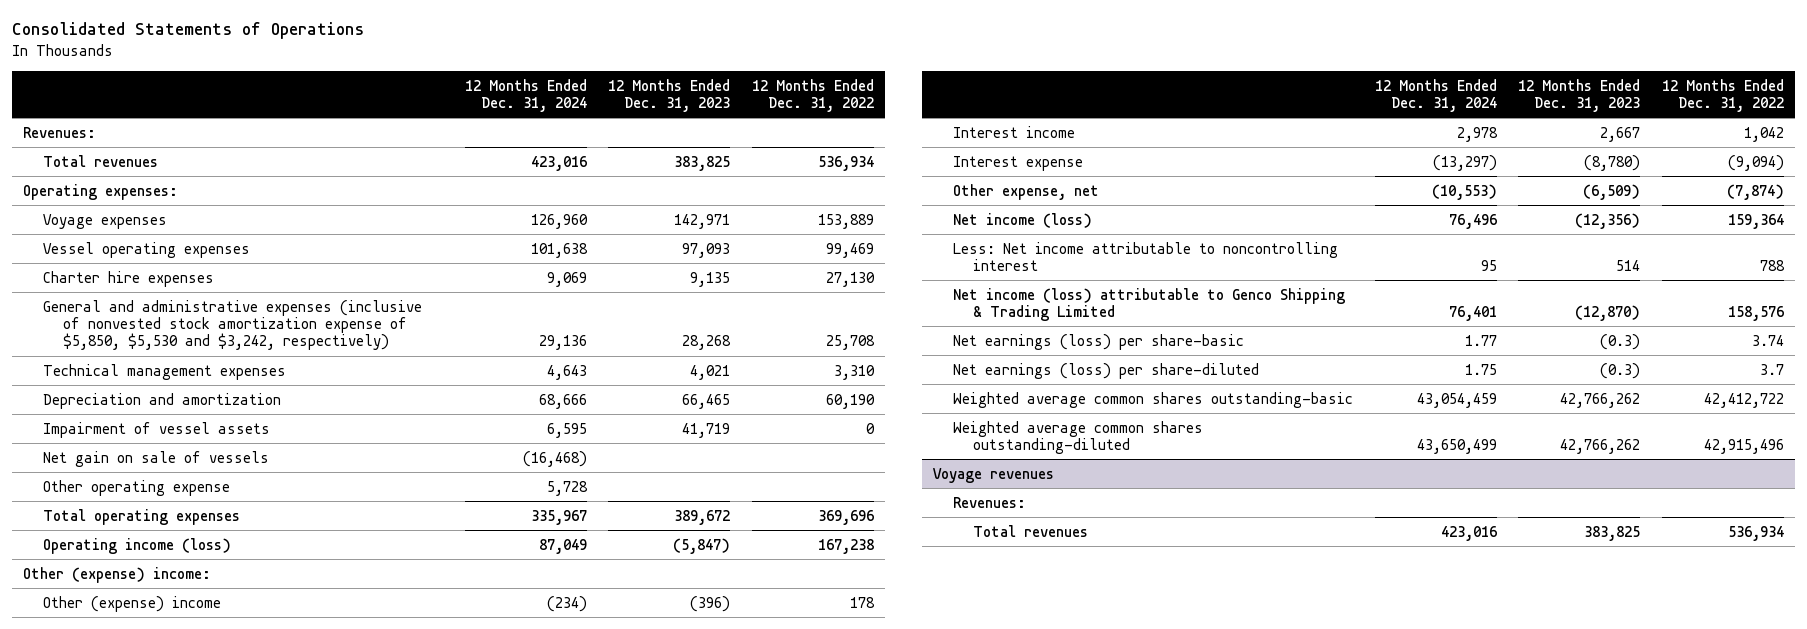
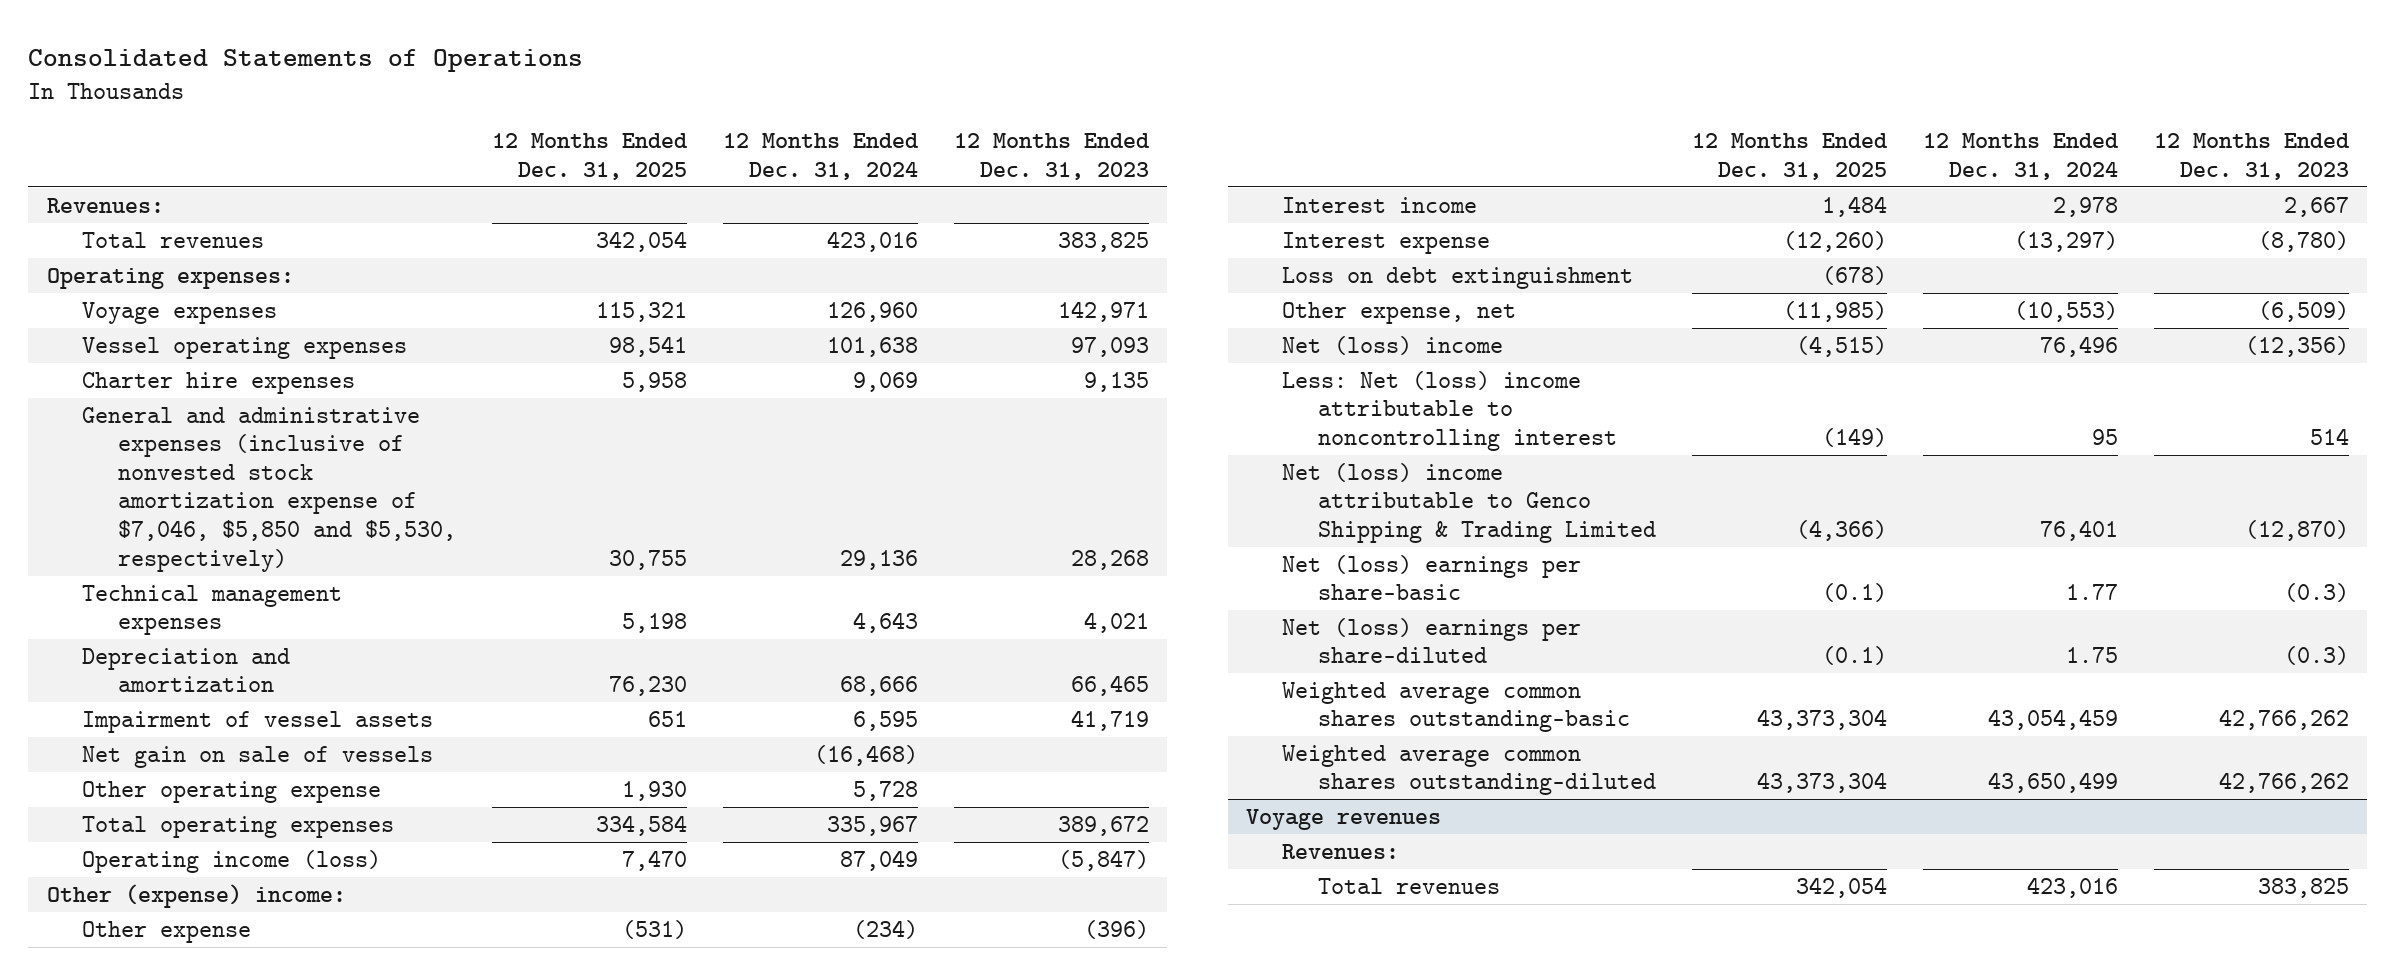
[751,78,874,112] 12 Months Ended Dec. 31, 2022 -> none
none -> [492,133,689,180] 12 Months Ended Dec. 31, 2025
[42,299,422,351] General and administrative expenses (inclusive of nonvested stock amortization expense of $5,850, $5,530 and $3,242, respectively) -> [82,406,456,572] General and administrative expenses (inclusive of nonvested stock amortization expense of $7,046, $5,850 and $5,530, respectively)
[42,595,221,612] Other (expense) income -> [82,920,252,943] Other expense
none -> [1281,266,1633,289] Loss on debt extinguishment
[952,212,1092,228] Net income (loss) -> [1281,335,1503,355] Net (loss) income
[952,241,1338,272] Less: Net income attributable to noncontrolling interest -> [1281,370,1617,451] Less: Net (loss) income attributable to noncontrolling interest
[952,287,1345,322] Net income (loss) attributable to Genco Shipping & Trading Limited -> [1281,462,1656,543] Net (loss) income attributable to Genco Shipping & Trading Limited
[952,333,1244,350] Net earnings (loss) per share-basic -> [1281,554,1581,601] Net (loss) earnings per share-basic
[952,362,1259,379] Net earnings (loss) per share-diluted -> [1281,617,1581,664] Net (loss) earnings per share-diluted

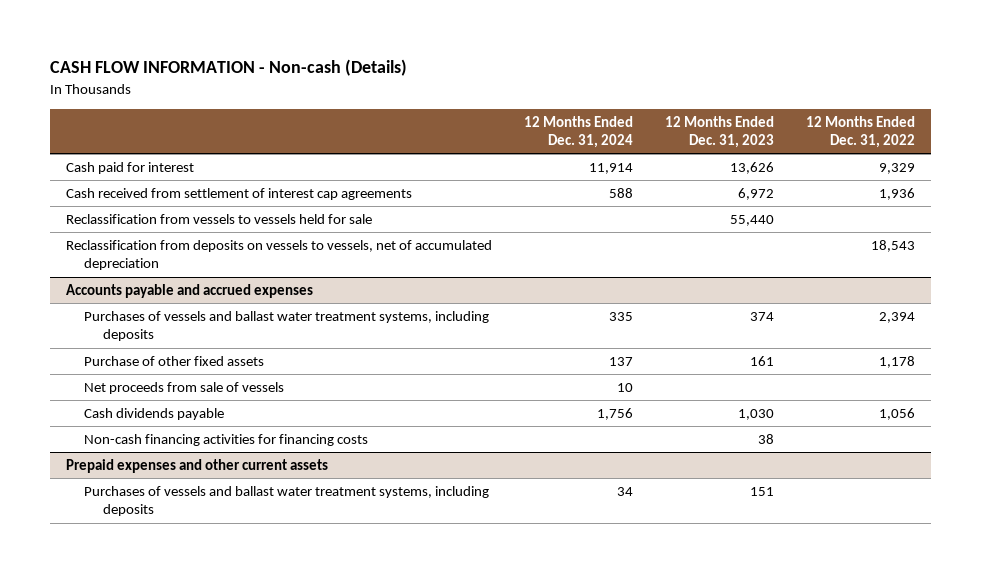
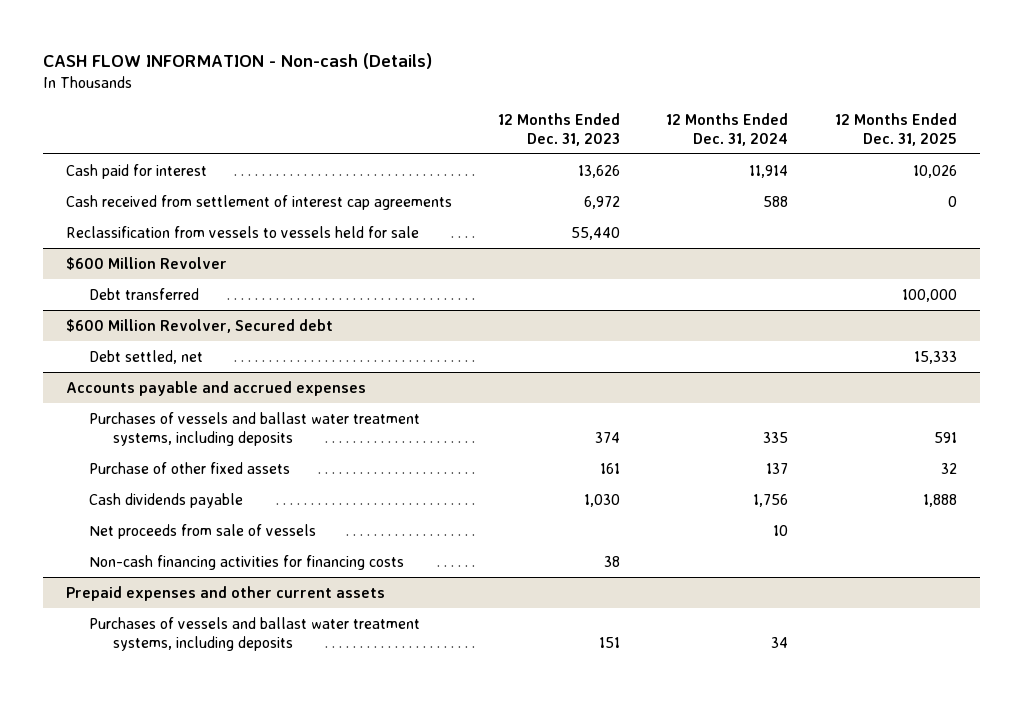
[806,115,916,149] 12 Months Ended Dec. 31, 2022 -> none
none -> [834,112,957,146] 12 Months Ended Dec. 31, 2025
[65,240,492,271] Reclassification from deposits on vessels to vessels, net of accumulated depreciation -> none
none -> [65,256,227,270] $600 Million Revolver
none -> [89,287,200,300] Debt transferred
none -> [65,318,333,333] $600 Million Revolver, Secured debt
none -> [89,349,204,364] Debt settled, net
[84,382,285,395] Net proceeds from sale of vessels -> [89,523,317,539] Net proceeds from sale of vessels

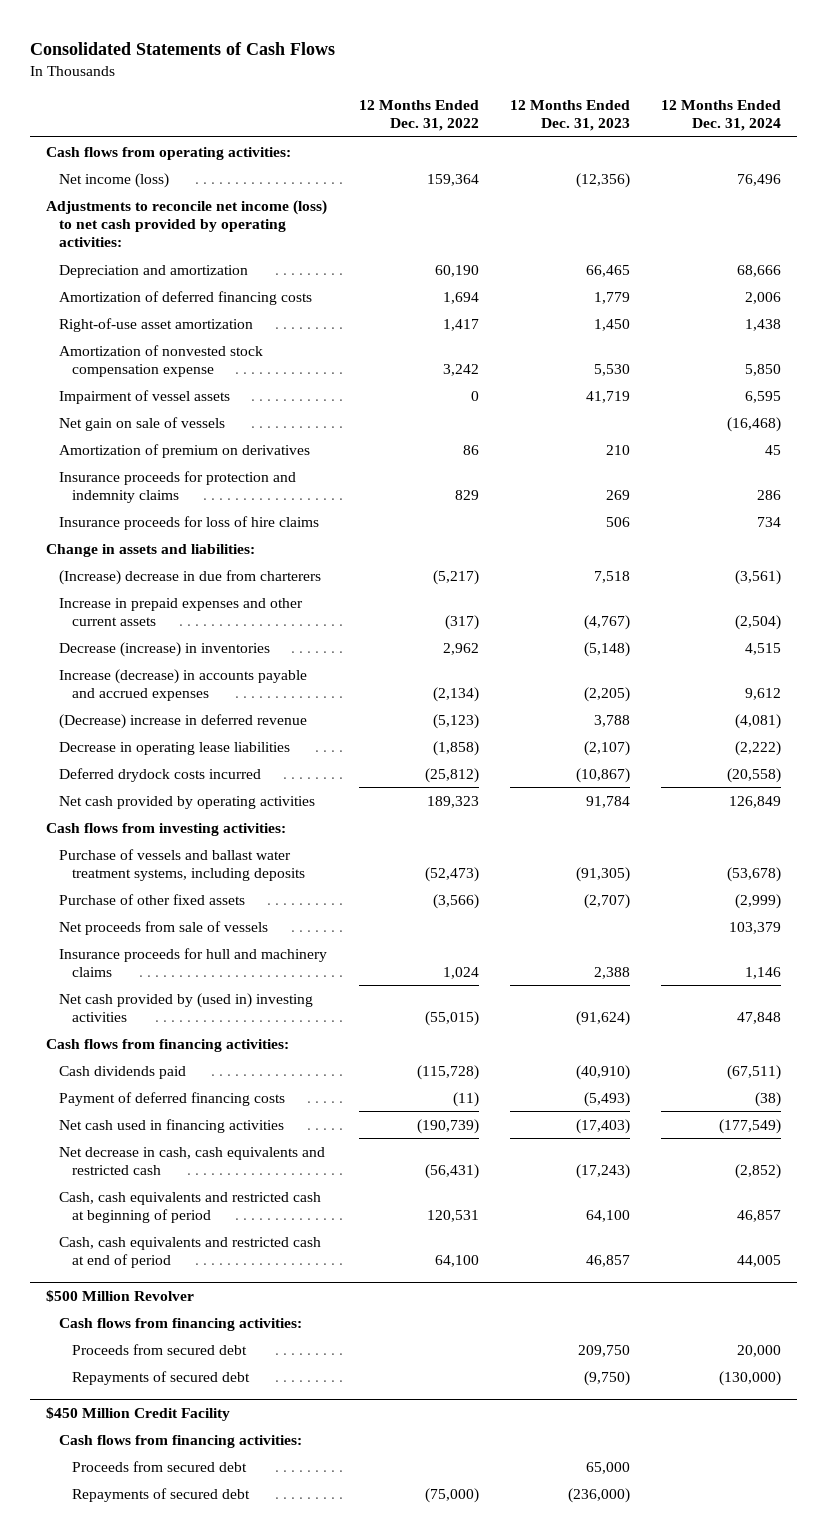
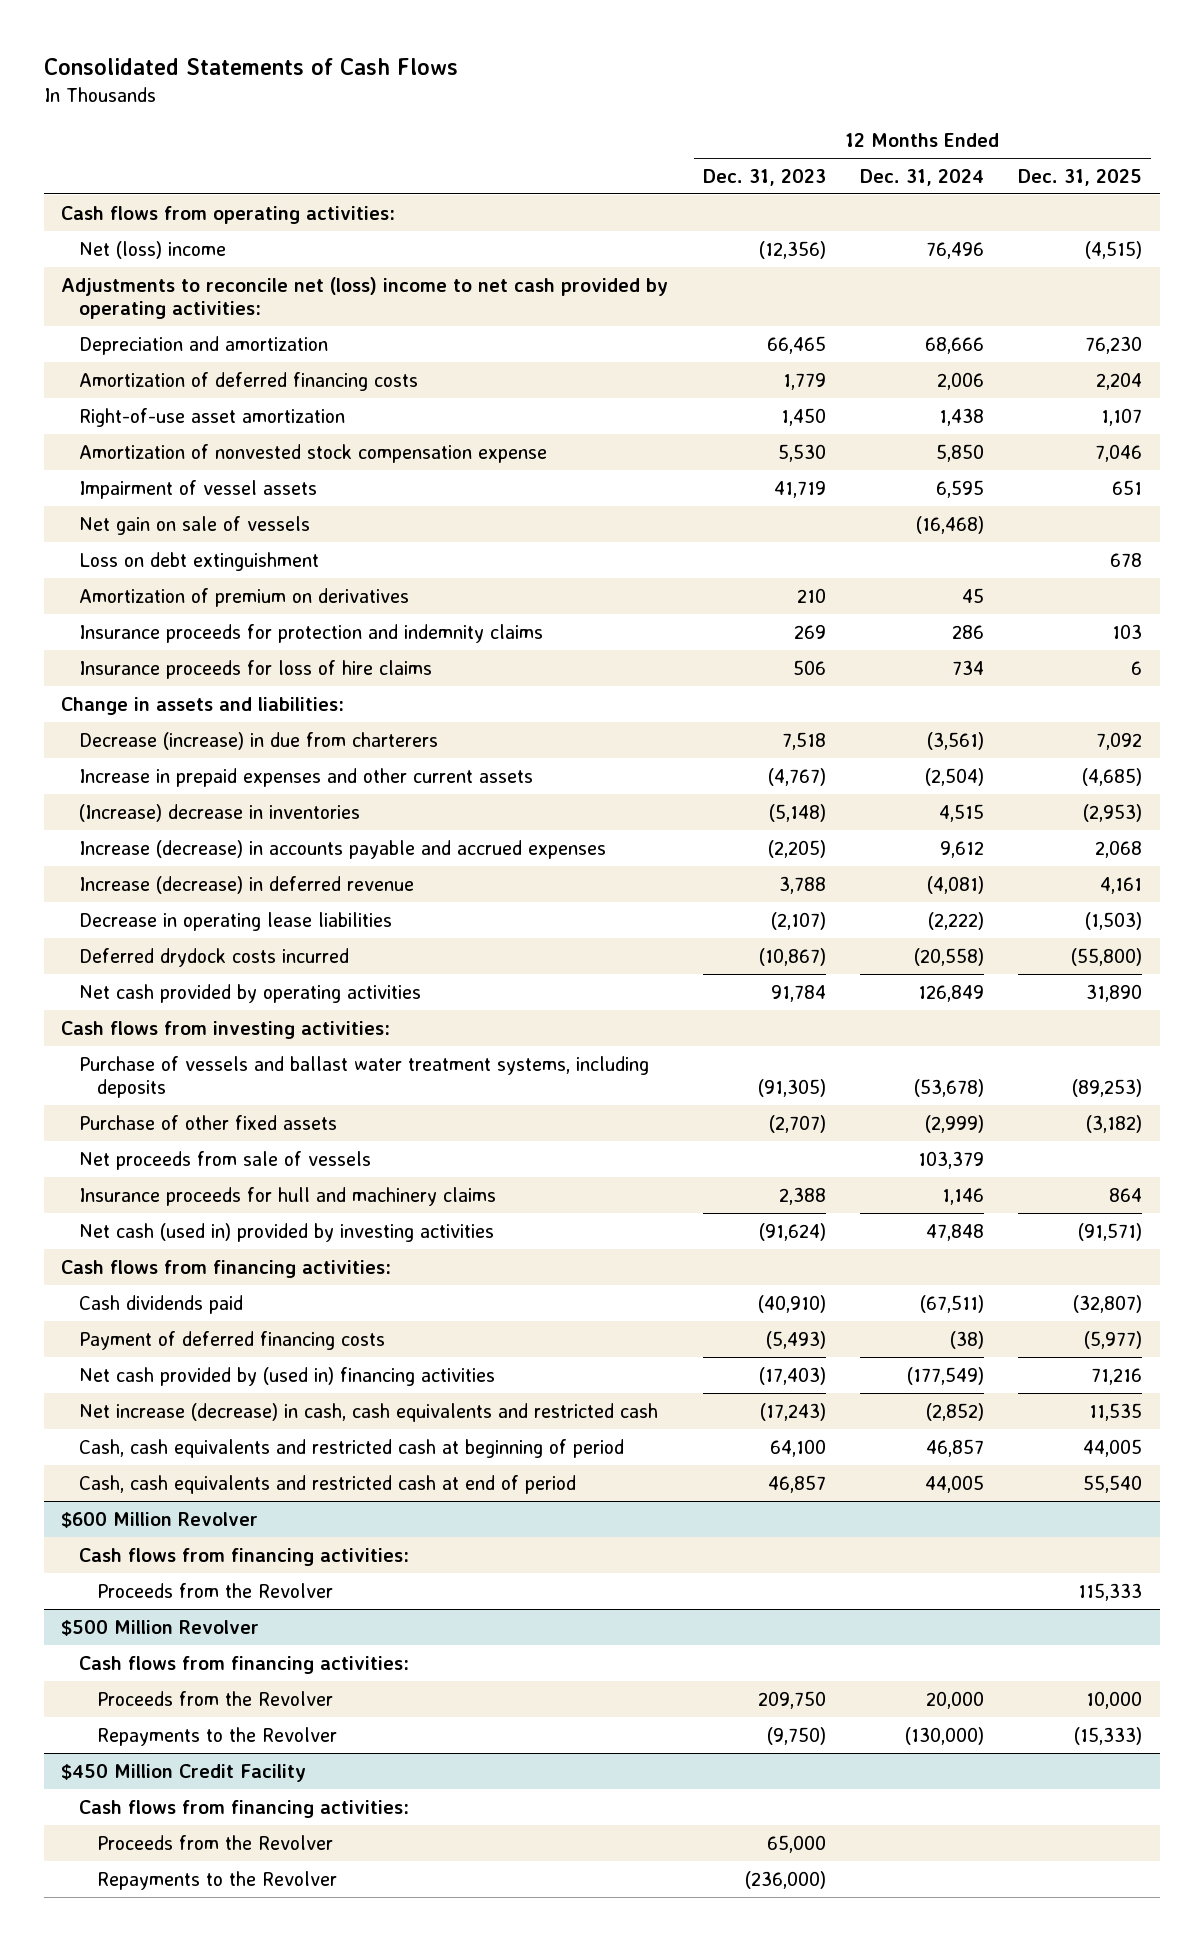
[358,99,479,132] 12 Months Ended Dec. 31, 2022 -> none
none -> [1018,168,1143,186] Dec. 31, 2025
[59,172,170,188] Net income (loss) -> [79,240,227,259] Net (loss) income
[46,199,328,248] Adjustments to reconcile net income (loss) to net cash provided by operating activities: -> [61,276,669,320] Adjustments to reconcile net (loss) income to net cash provided by operating activities:
none -> [79,551,320,571] Loss on debt extinguishment
[59,569,322,585] (Increase) decrease in due from charterers -> [79,731,439,750] Decrease (increase) in due from charterers
[59,641,271,657] Decrease (increase) in inventories -> [79,803,361,822] (Increase) decrease in inventories
[59,713,308,729] (Decrease) increase in deferred revenue -> [79,875,415,894] Increase (decrease) in deferred revenue
[59,992,314,1022] Net cash provided by (used in) investing activities -> [79,1222,495,1242] Net cash (used in) provided by investing activities
[59,1118,285,1133] Net cash used in financing activities -> [79,1366,496,1386] Net cash provided by (used in) financing activities
[59,1146,326,1175] Net decrease in cash, cash equivalents and restricted cash -> [79,1402,659,1422] Net increase (decrease) in cash, cash equivalents and restricted cash
none -> [61,1511,259,1528] $600 Million Revolver
none -> [79,1547,410,1566] Cash flows from financing activities:
none -> [97,1582,334,1598] Proceeds from the Revolver
[72,1343,248,1355] Proceeds from secured debt -> [97,1690,334,1706] Proceeds from the Revolver
[72,1370,251,1385] Repayments of secured debt -> [97,1726,338,1746] Repayments to the Revolver
[72,1460,248,1472] Proceeds from secured debt -> [97,1834,334,1850] Proceeds from the Revolver
[72,1487,251,1502] Repayments of secured debt -> [97,1870,338,1890] Repayments to the Revolver

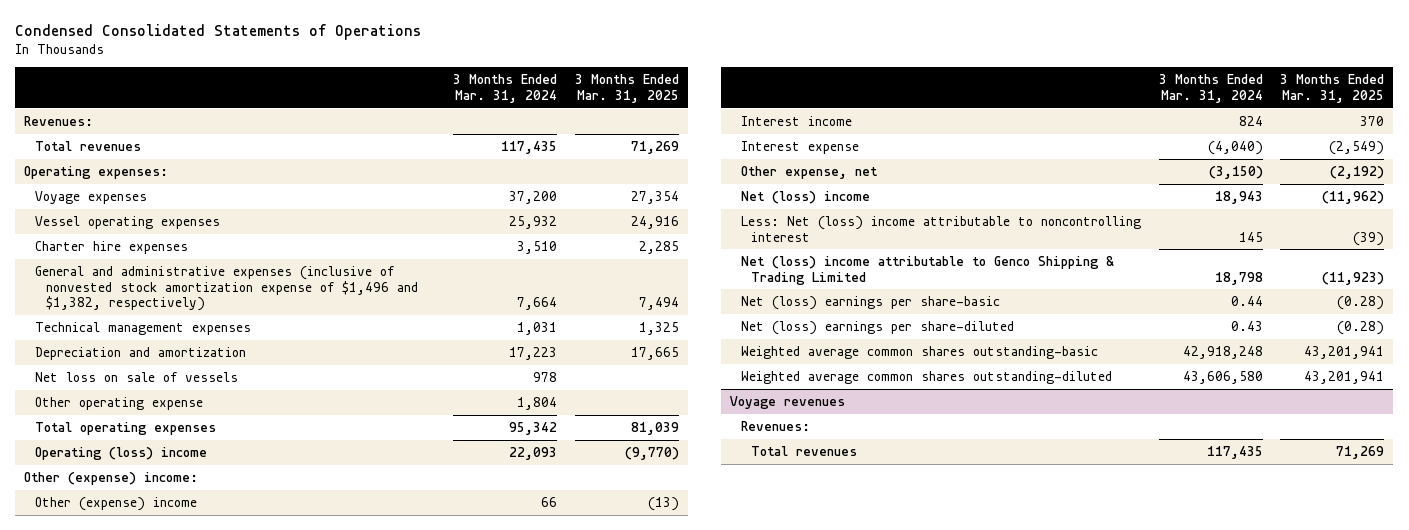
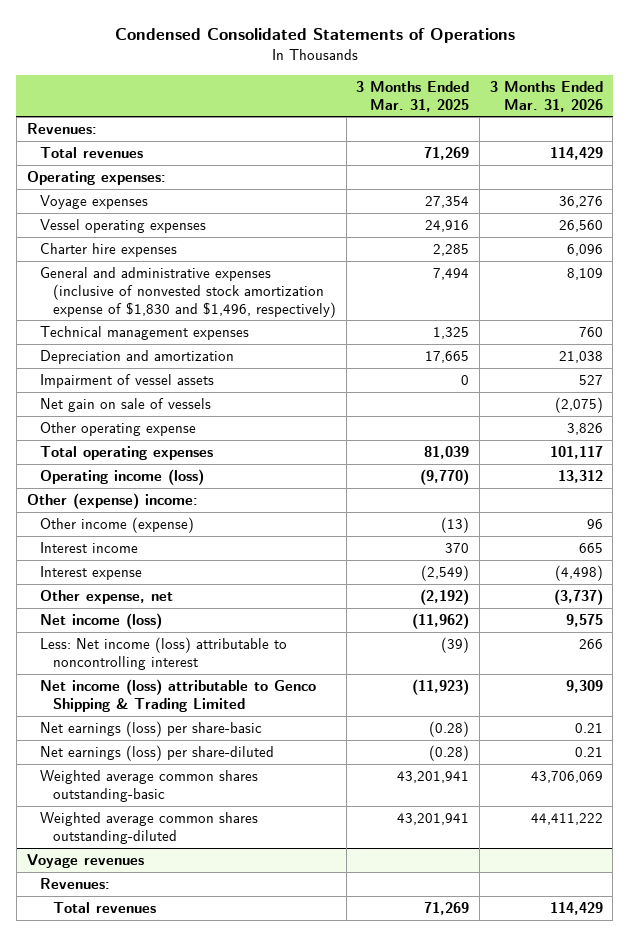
[452,74,557,104] 3 Months Ended Mar. 31, 2024 -> none
none -> [489,80,603,112] 3 Months Ended Mar. 31, 2026
[35,266,418,312] General and administrative expenses (inclusive of nonvested stock amortization expense of $1,496 and $1,382, respectively) -> [39,267,336,318] General and administrative expenses (inclusive of nonvested stock amortization expense of $1,830 and $1,496, respectively)
none -> [39,374,214,389] Impairment of vessel assets
[35,372,239,383] Net loss on sale of vessels -> [39,398,211,413] Net gain on sale of vessels
[35,447,208,461] Operating (loss) income -> [39,469,204,486] Operating income (loss)
[35,497,198,512] Other (expense) income -> [39,517,194,534] Other income (expense)
[740,191,870,205] Net (loss) income -> [39,613,162,630] Net income (loss)
[740,216,1141,242] Less: Net (loss) income attributable to noncontrolling interest -> [39,637,287,670] Less: Net income (loss) attributable to noncontrolling interest
[740,256,1114,285] Net (loss) income attributable to Genco Shipping & Trading Limited -> [39,679,316,712] Net income (loss) attributable to Genco Shipping & Trading Limited
[740,296,1000,311] Net (loss) earnings per share-basic -> [39,721,262,738] Net earnings (loss) per share-basic
[740,321,1014,336] Net (loss) earnings per share-diluted -> [39,745,274,762] Net earnings (loss) per share-diluted

